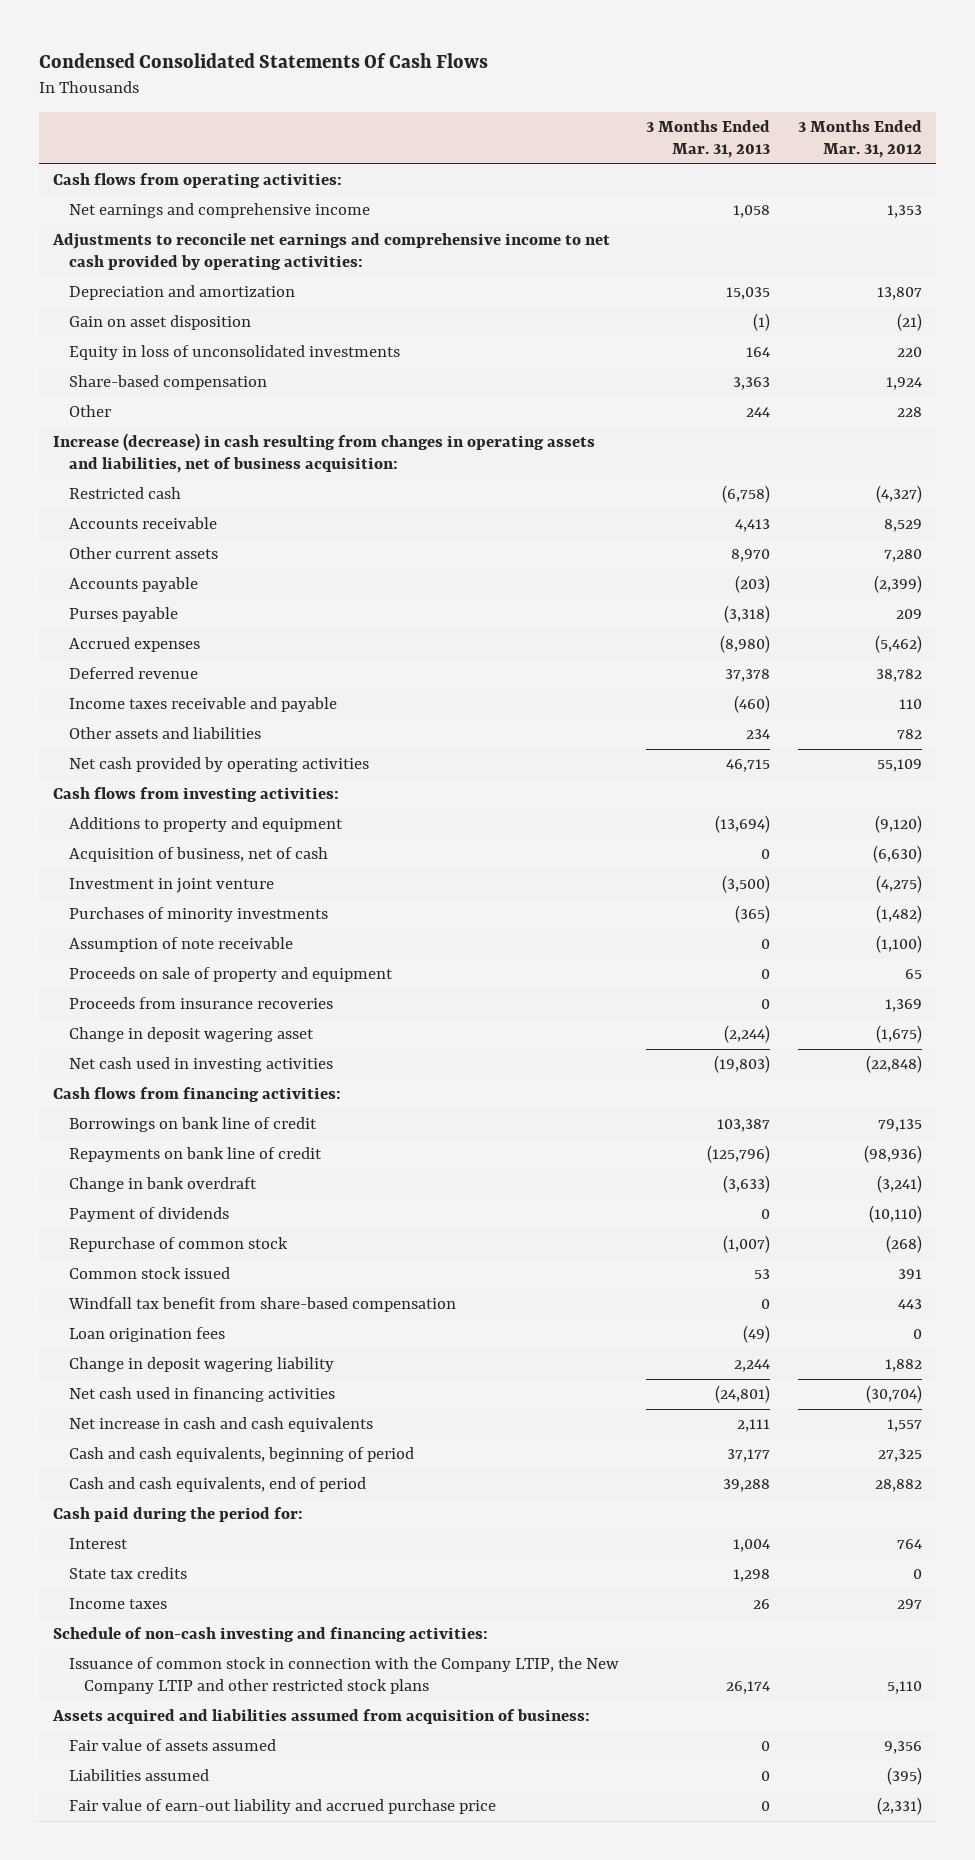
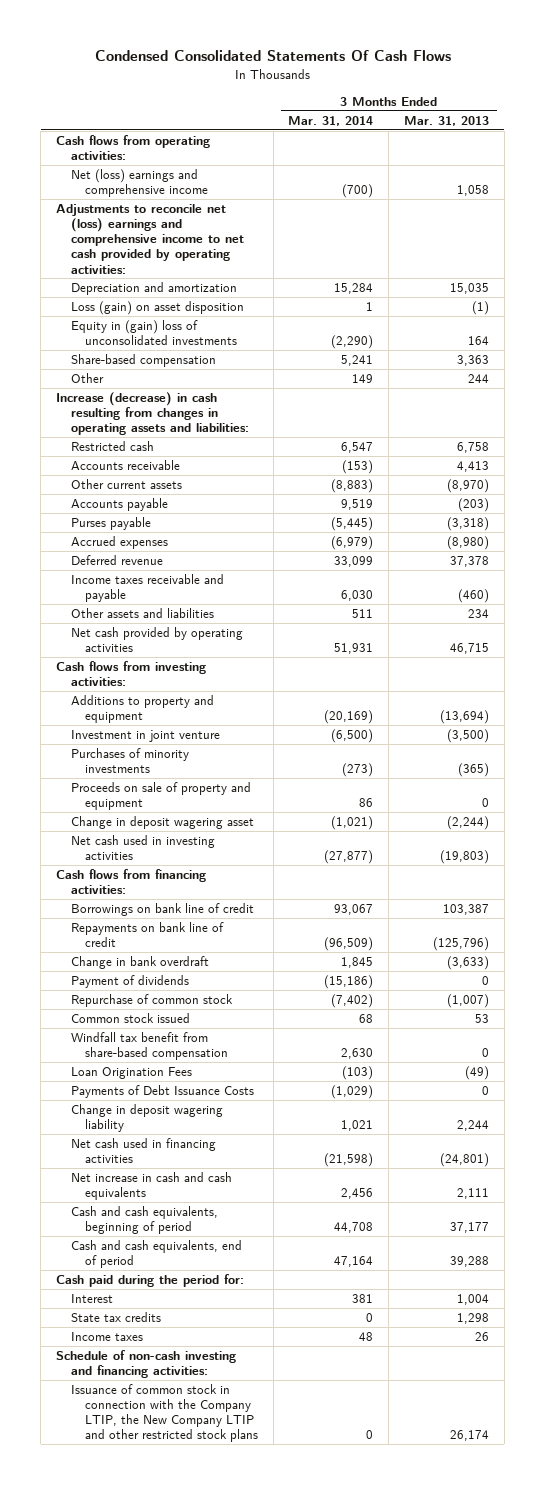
[797,119,922,158] 3 Months Ended Mar. 31, 2012 -> none
none -> [288,115,374,126] Mar. 31, 2014
[68,203,370,219] Net earnings and comprehensive income -> [70,168,208,198] Net (loss) earnings and comprehensive income
[51,233,610,271] Adjustments to reconcile net earnings and comprehensive income to net cash provided by operating activities: -> [56,203,244,274] Adjustments to reconcile net (loss) earnings and comprehensive income to net cash provided by operating activities:
[68,315,251,331] Gain on asset disposition -> [70,300,244,315] Loss (gain) on asset disposition
[68,345,400,361] Equity in loss of unconsolidated investments -> [70,319,237,346] Equity in (gain) loss of unconsolidated investments
[52,433,595,474] Increase (decrease) in cash resulting from changes in operating assets and liabilities, net of business acquisition: -> [56,391,249,436] Increase (decrease) in cash resulting from changes in operating assets and liabilities:
[722,485,771,504] (6,758) -> [457,441,490,453] 6,758
[731,549,771,563] 8,970 -> [447,478,490,493] (8,970)
[68,847,328,863] Acquisition of business, net of cash -> none
[68,937,293,953] Assumption of note receivable -> none
[68,997,333,1010] Proceeds from insurance recoveries -> none
[68,1327,225,1343] Loan origination fees -> [70,1066,192,1079] Loan Origination Fees
none -> [70,1084,254,1098] Payments of Debt Issuance Costs
[51,1709,590,1725] Assets acquired and liabilities assumed from acquisition of business: -> none
[68,1739,276,1752] Fair value of assets assumed -> none
[68,1769,209,1782] Liabilities assumed -> none
[68,1799,496,1815] Fair value of earn-out liability and accrued purchase price -> none

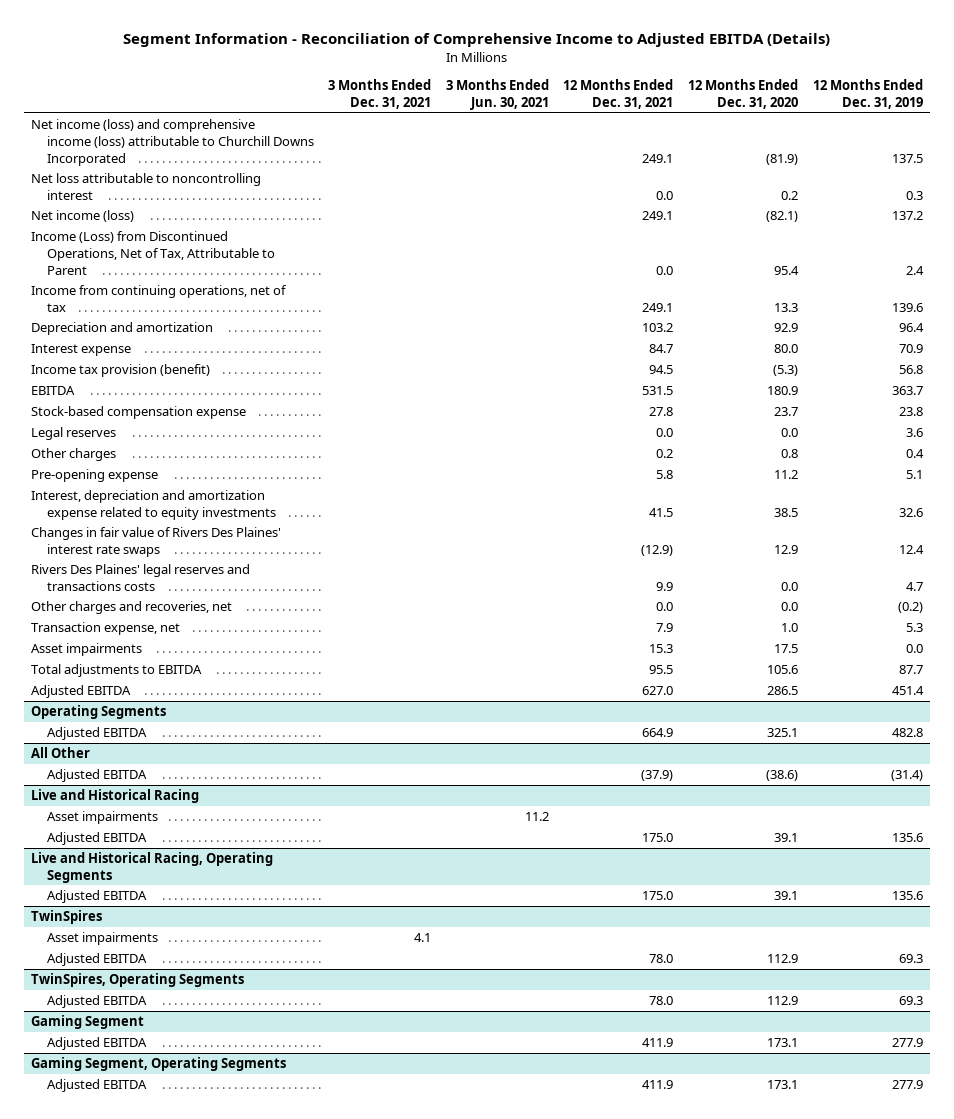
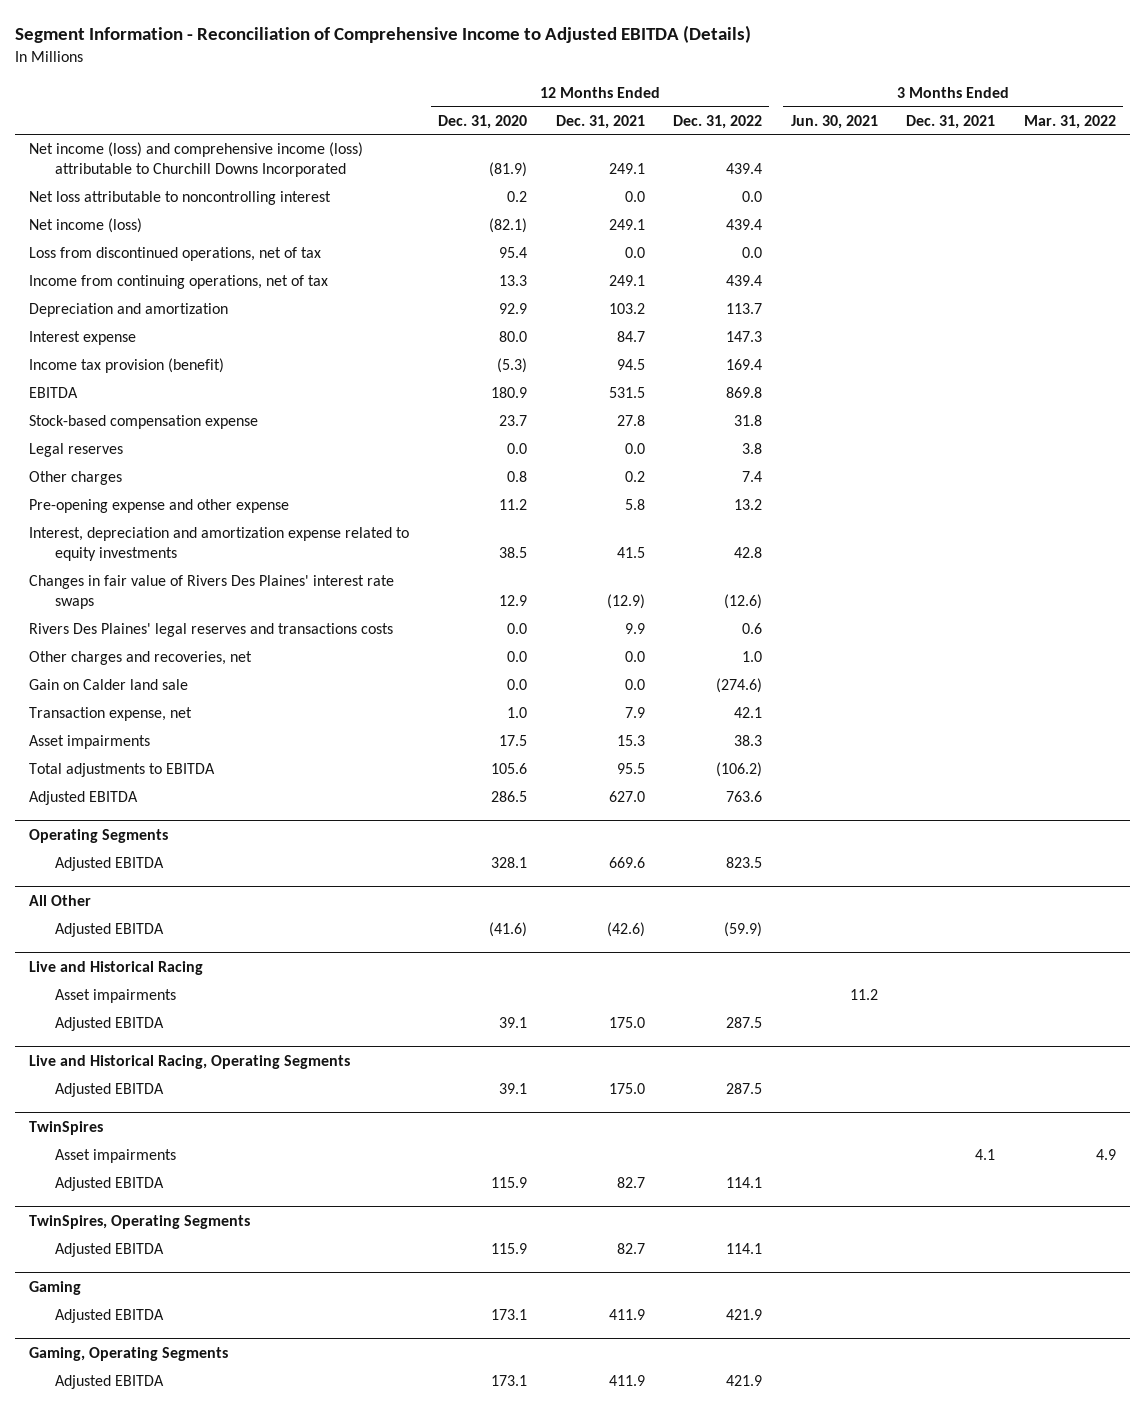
[812,79,923,110] 12 Months Ended Dec. 31, 2019 -> none
none -> [673,114,763,129] Dec. 31, 2022
none -> [1023,114,1116,129] Mar. 31, 2022
[31,231,275,275] Income (Loss) from Discontinued Operations, Net of Tax, Attributable to Parent -> [29,247,322,262] Loss from discontinued operations, net of tax
[31,469,159,483] Pre-opening expense -> [29,499,290,514] Pre-opening expense and other expense
none -> [29,679,189,691] Gain on Calder land sale
[642,728,674,738] 664.9 -> [608,857,645,869] 669.6
[767,728,799,738] 325.1 -> [491,857,528,869] 328.1
[641,770,674,782] (37.9) -> [606,922,645,938] (42.6)
[766,770,799,782] (38.6) -> [489,922,528,938] (41.6)
[649,954,674,964] 78.0 -> [616,1177,645,1189] 82.7
[767,954,799,964] 112.9 -> [491,1177,528,1189] 115.9
[649,996,674,1006] 78.0 -> [616,1243,645,1255] 82.7
[767,996,799,1006] 112.9 -> [491,1243,528,1255] 115.9
[31,1015,145,1030] Gaming Segment -> [29,1281,82,1296] Gaming
[31,1057,287,1072] Gaming Segment, Operating Segments -> [29,1347,229,1362] Gaming, Operating Segments

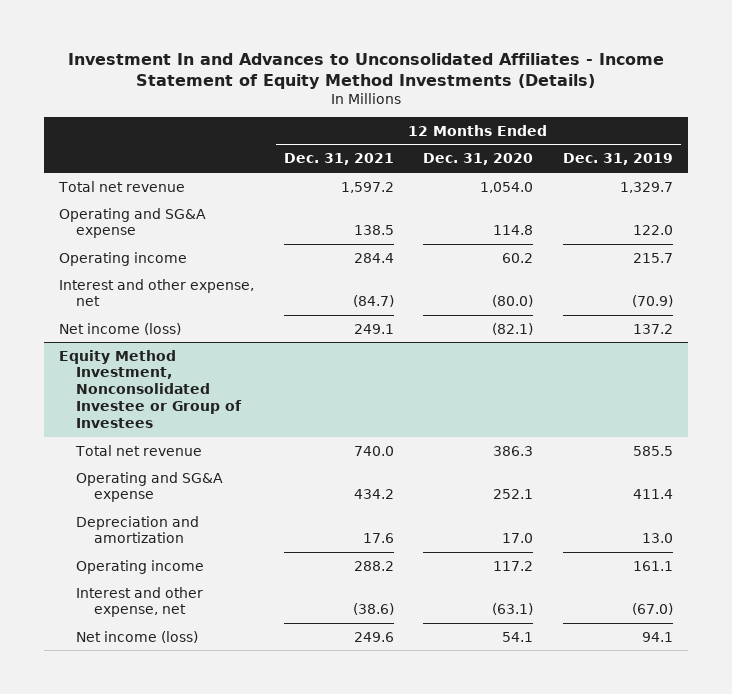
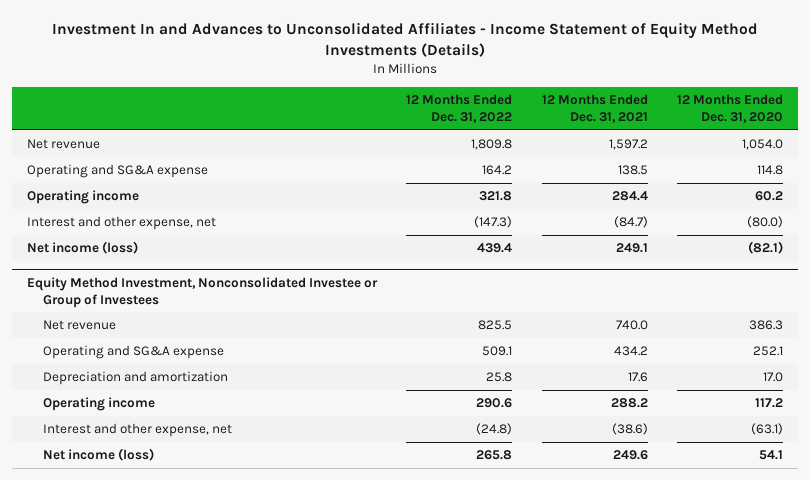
[563,153,674,166] Dec. 31, 2019 -> none
none -> [406,94,513,124] 12 Months Ended Dec. 31, 2022
[57,180,185,192] Total net revenue -> [27,139,101,150] Net revenue
[75,444,203,456] Total net revenue -> [42,320,116,331] Net revenue

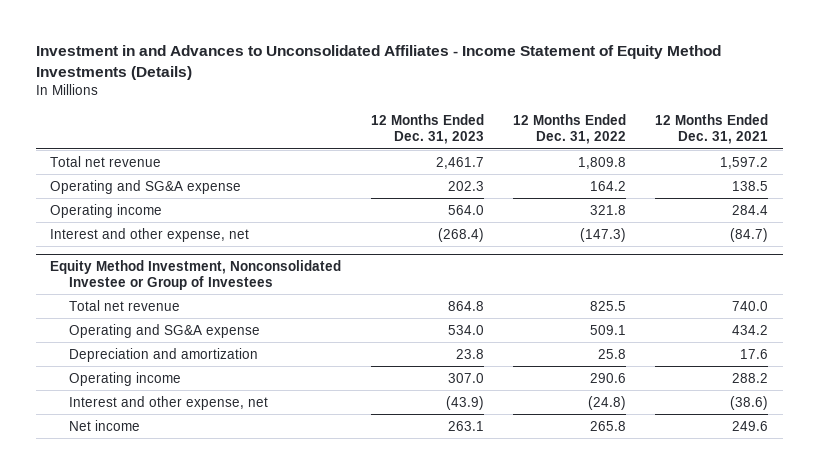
[52,21,759,57] Investment In and Advances to Unconsolidated Affiliates - Income Statement of Equity Method Investments (Details) -> [35,45,721,81] Investment in and Advances to Unconsolidated Affiliates - Income Statement of Equity Method Investments (Details)
[677,94,784,124] 12 Months Ended Dec. 31, 2020 -> none
none -> [370,114,484,145] 12 Months Ended Dec. 31, 2023
[27,139,101,150] Net revenue -> [50,155,162,167] Total net revenue
[27,241,139,255] Net income (loss) -> none
[42,320,116,331] Net revenue -> [68,299,180,311] Total net revenue
[42,448,154,462] Net income (loss) -> [68,419,140,431] Net income

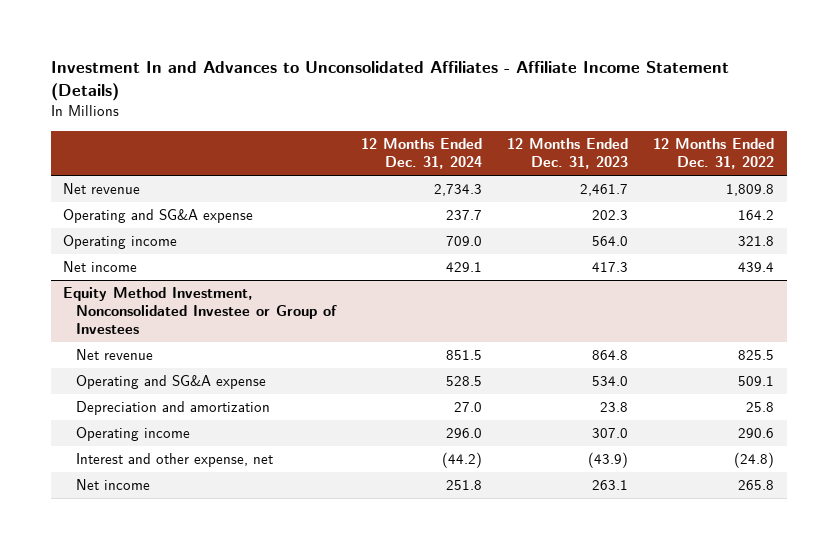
[35,45,721,81] Investment in and Advances to Unconsolidated Affiliates - Income Statement of Equity Method Investments (Details) -> [50,61,729,102] Investment In and Advances to Unconsolidated Affiliates - Affiliate Income Statement (Details)
[655,114,769,145] 12 Months Ended Dec. 31, 2021 -> none
none -> [361,138,483,170] 12 Months Ended Dec. 31, 2024
[50,155,162,167] Total net revenue -> [63,183,141,195] Net revenue
[50,227,250,242] Interest and other expense, net -> none
none -> [63,261,138,273] Net income
[68,299,180,311] Total net revenue -> [76,349,154,361] Net revenue

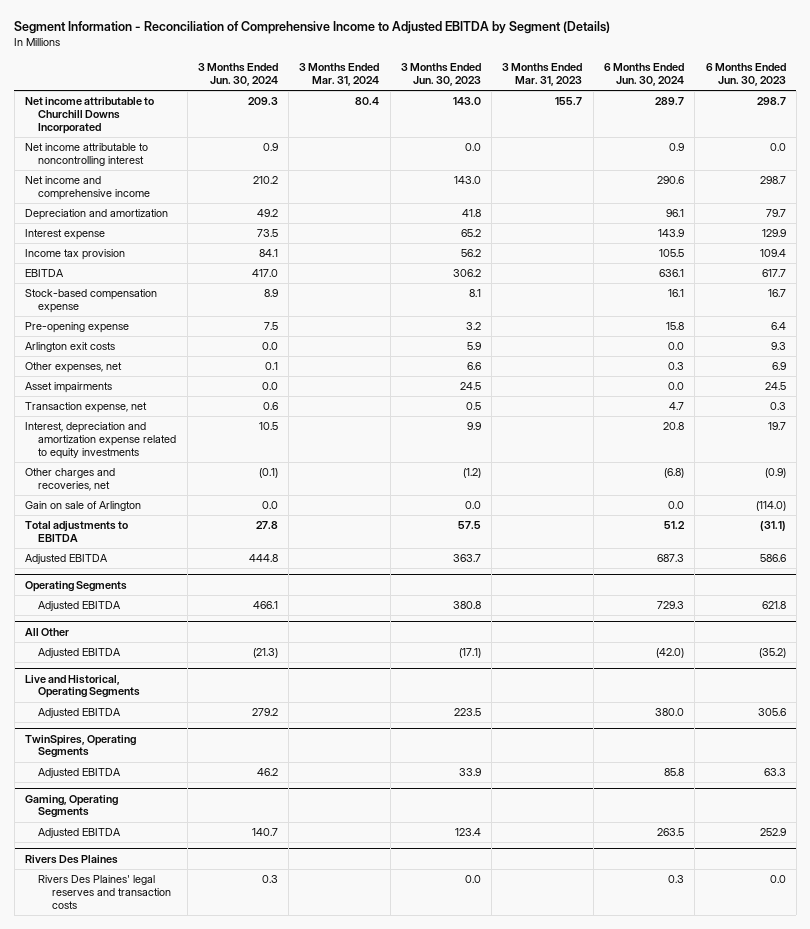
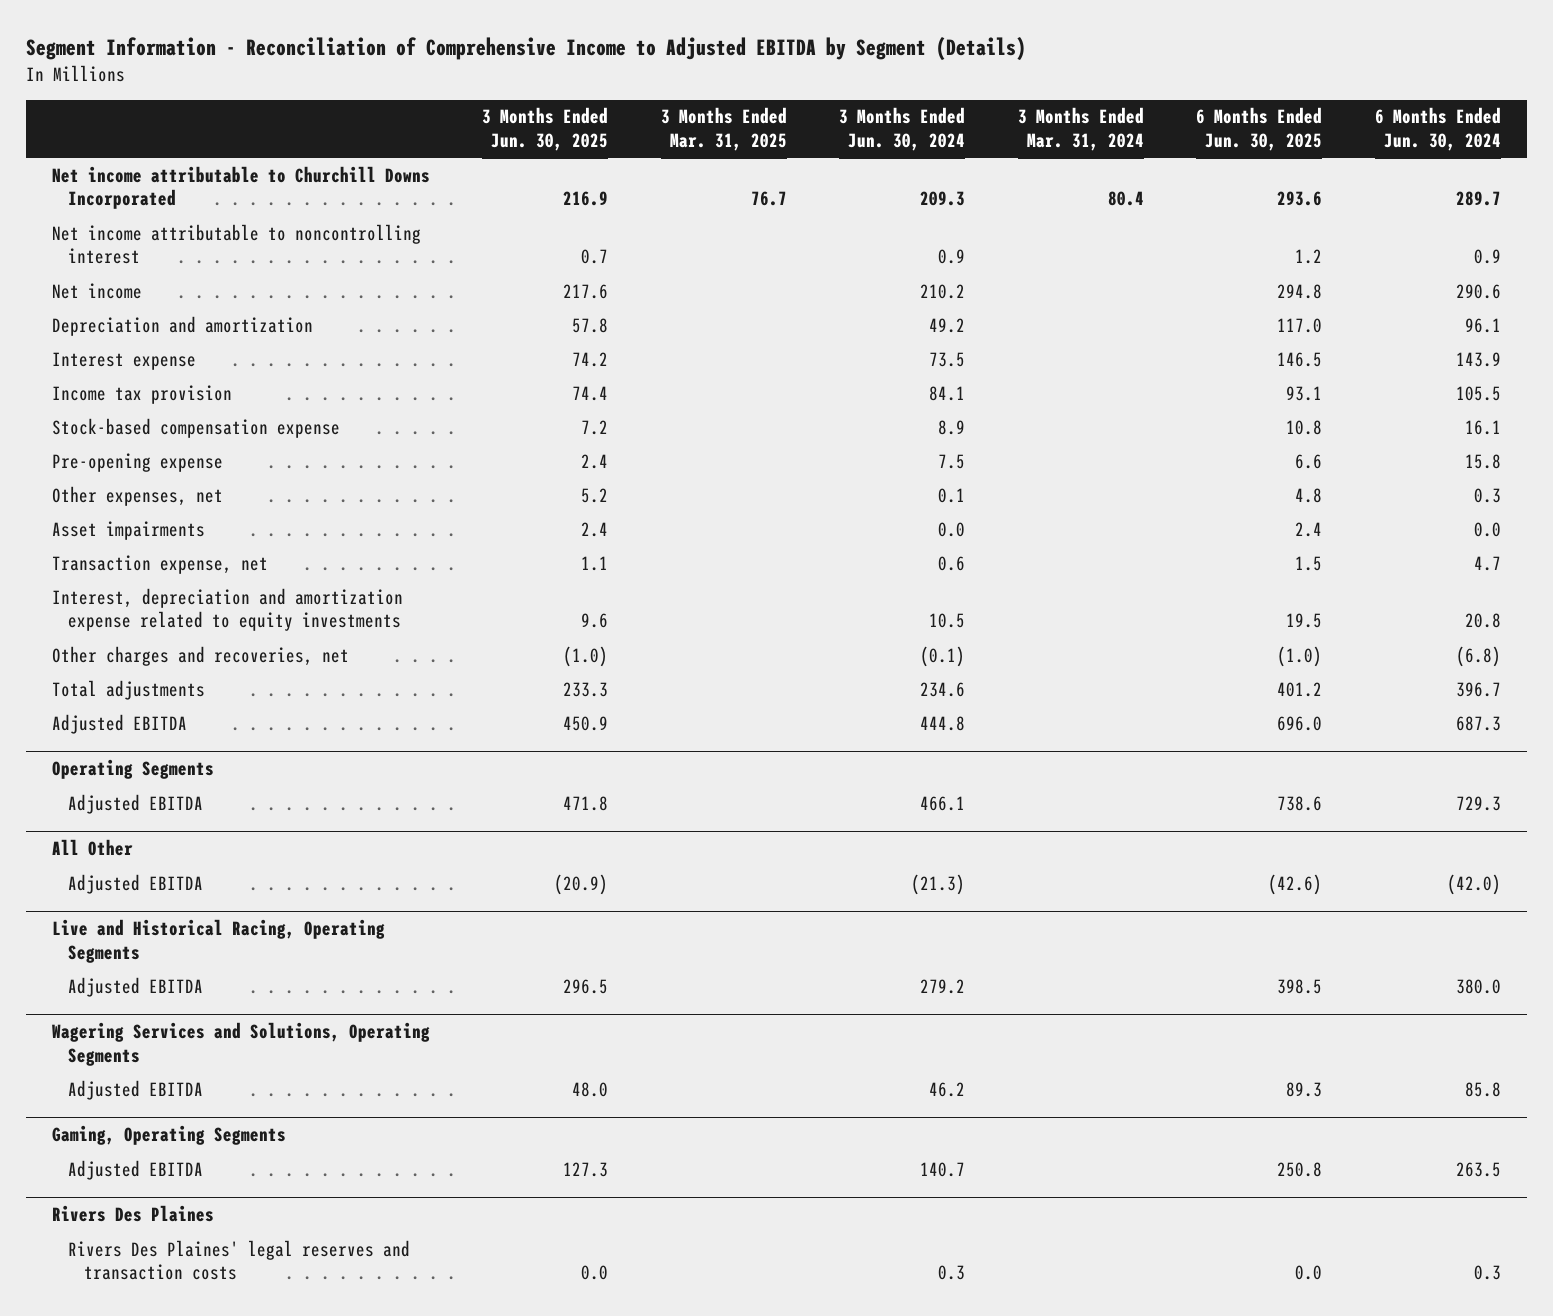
[400,63,481,86] 3 Months Ended Jun. 30, 2023 -> none
[502,63,583,86] 3 Months Ended Mar. 31, 2023 -> none
[705,63,786,86] 6 Months Ended Jun. 30, 2023 -> none
none -> [482,107,609,151] 3 Months Ended Jun. 30, 2025
none -> [660,107,787,151] 3 Months Ended Mar. 31, 2025
none -> [1196,107,1323,151] 6 Months Ended Jun. 30, 2025
[24,176,151,201] Net income and comprehensive income -> [52,282,143,299] Net income
[24,269,64,278] EBITDA -> none
[24,342,115,353] Arlington exit costs -> none
[24,501,141,512] Gain on sale of Arlington -> none
[24,521,128,543] Total adjustments to EBITDA -> [52,679,206,700] Total adjustments
[255,521,278,530] 27.8 -> [920,681,966,697] 234.6
[664,521,686,530] 51.2 -> [1455,681,1501,697] 396.7
[24,674,141,699] Live and Historical, Operating Segments -> [52,919,386,963] Live and Historical Racing, Operating Segments
[24,734,136,759] TwinSpires, Operating Segments -> none
none -> [52,1022,431,1066] Wagering Services and Solutions, Operating Segments

